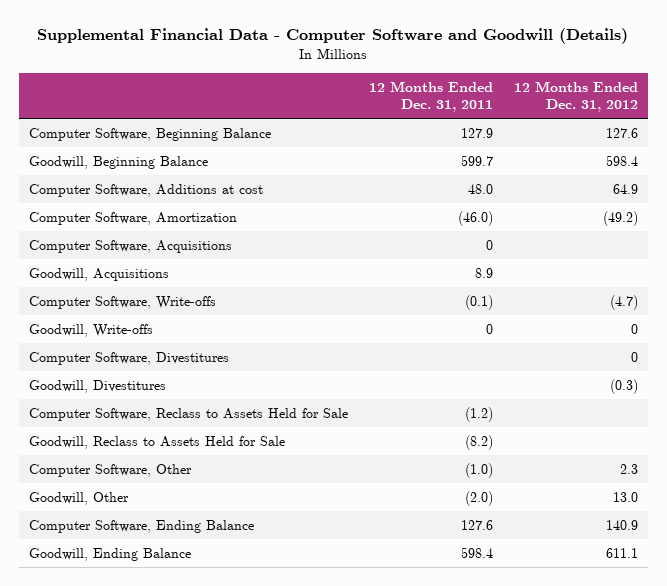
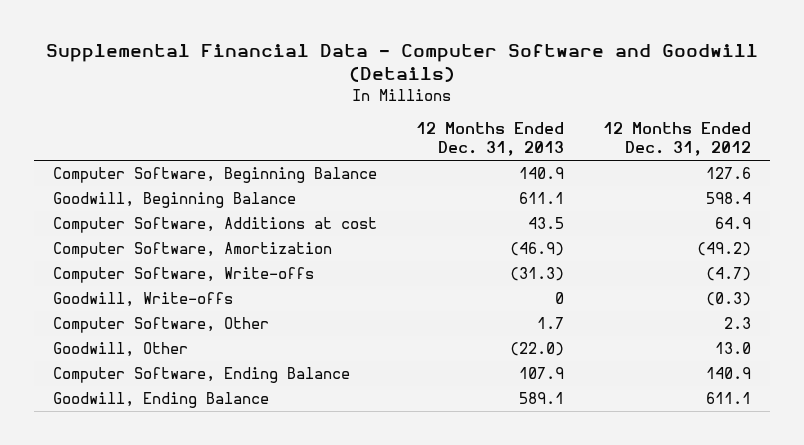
[368,80,493,113] 12 Months Ended Dec. 31, 2011 -> none
none -> [416,121,565,157] 12 Months Ended Dec. 31, 2013
[29,239,233,253] Computer Software, Acquisitions -> none
[29,267,170,281] Goodwill, Acquisitions -> none
[29,351,230,365] Computer Software, Divestitures -> none
[29,379,167,393] Goodwill, Divestitures -> none
[29,407,349,421] Computer Software, Reclass to Assets Held for Sale -> none
[29,435,286,449] Goodwill, Reclass to Assets Held for Sale -> none
[630,323,638,334] 0 -> [705,292,751,307] (0.3)

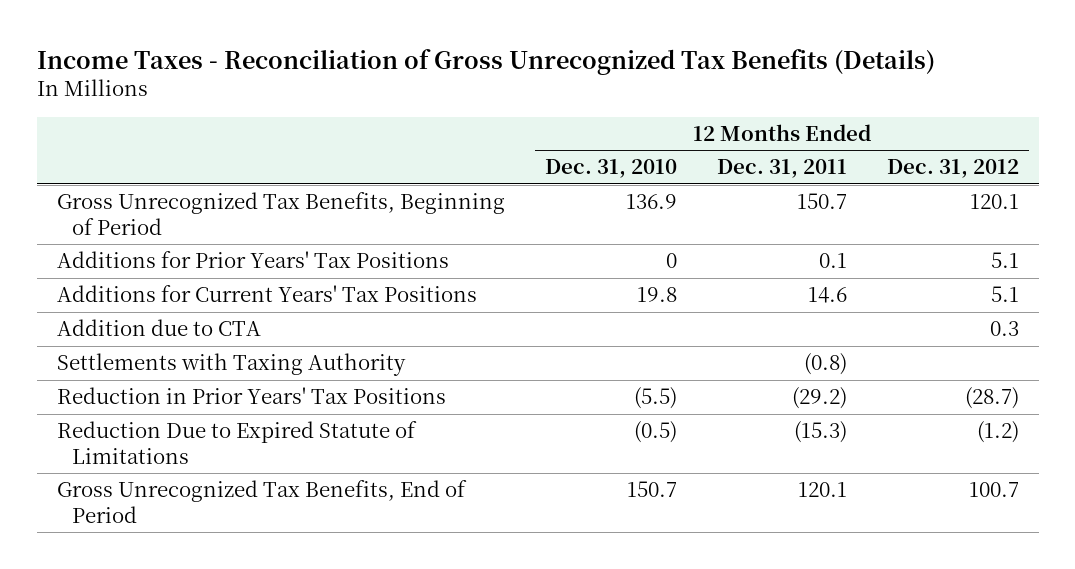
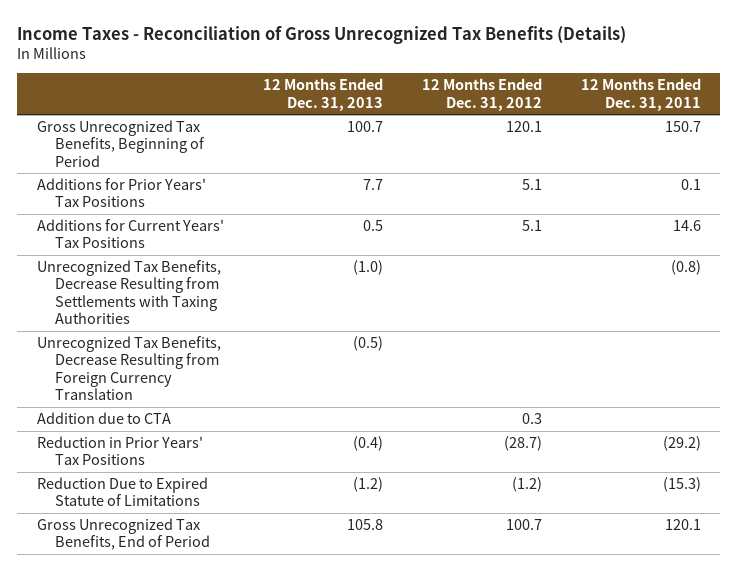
[544,159,677,179] Dec. 31, 2010 -> none
none -> [262,78,383,111] 12 Months Ended Dec. 31, 2013
none -> [36,259,221,325] Unrecognized Tax Benefits, Decrease Resulting from Settlements with Taxing Authorities
none -> [36,335,221,401] Unrecognized Tax Benefits, Decrease Resulting from Foreign Currency Translation
[56,353,406,377] Settlements with Taxing Authority -> none

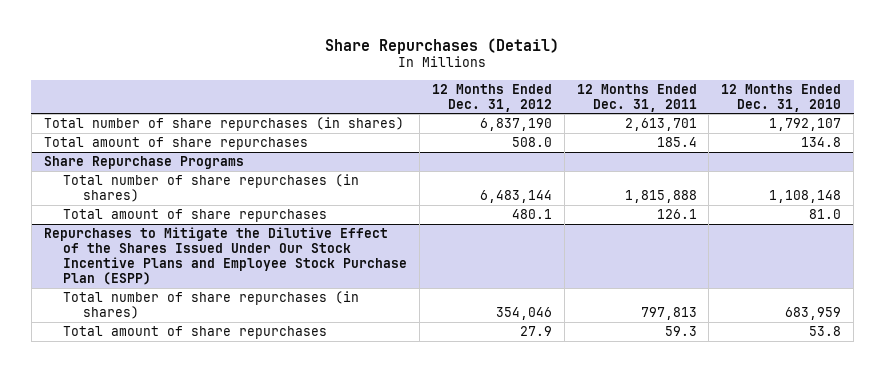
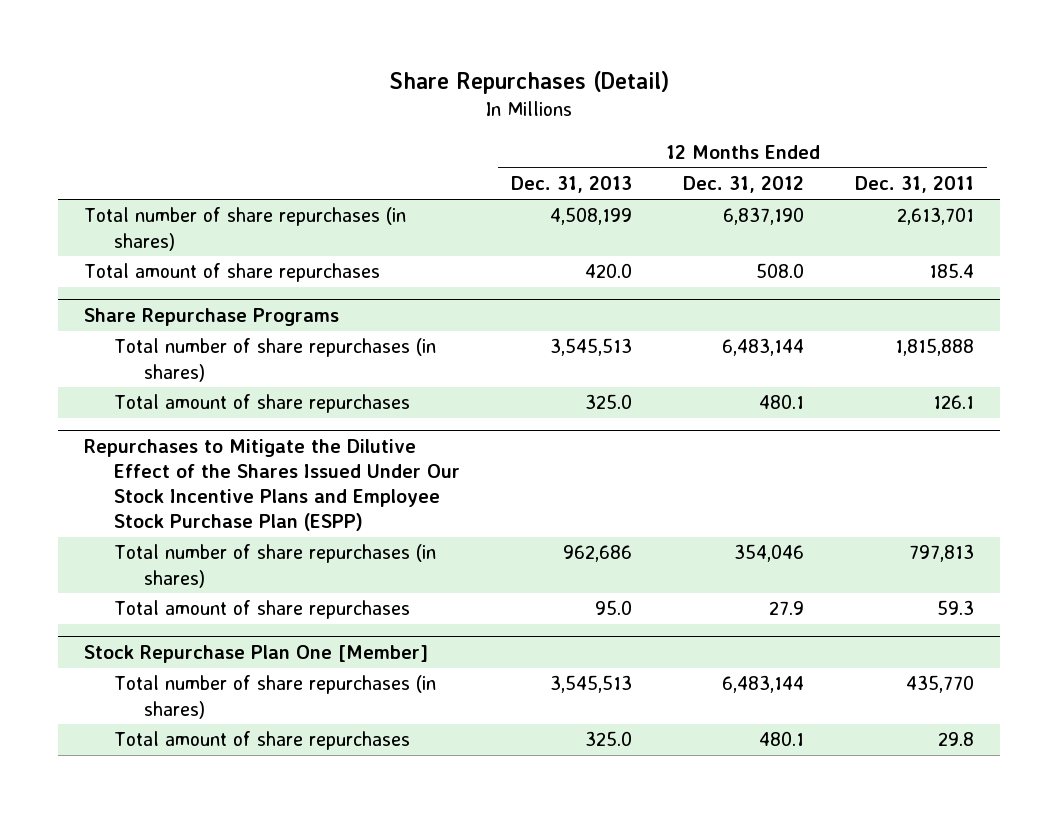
[721,83,842,112] 12 Months Ended Dec. 31, 2010 -> none
none -> [511,176,633,194] Dec. 31, 2013
none -> [84,645,429,664] Stock Repurchase Plan One [Member]
none -> [113,675,436,719] Total number of share repurchases (in shares)
none -> [113,731,410,751] Total amount of share repurchases

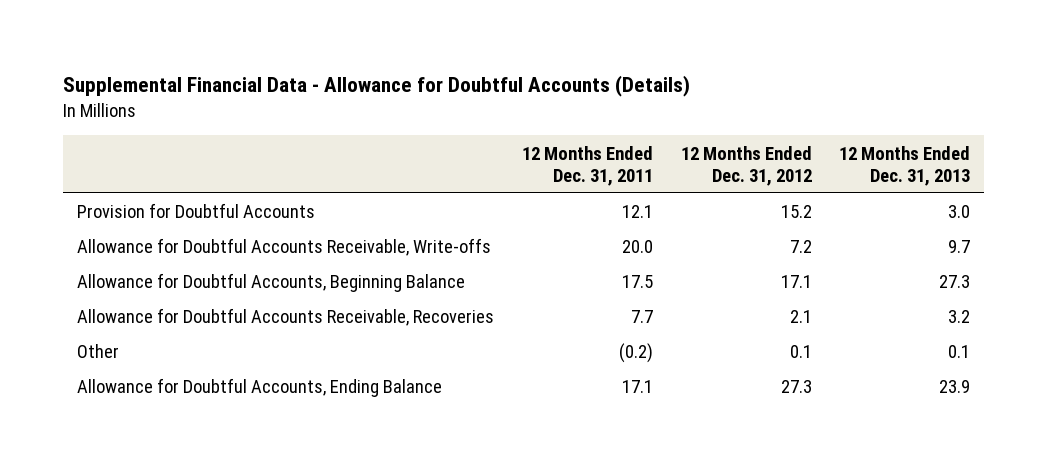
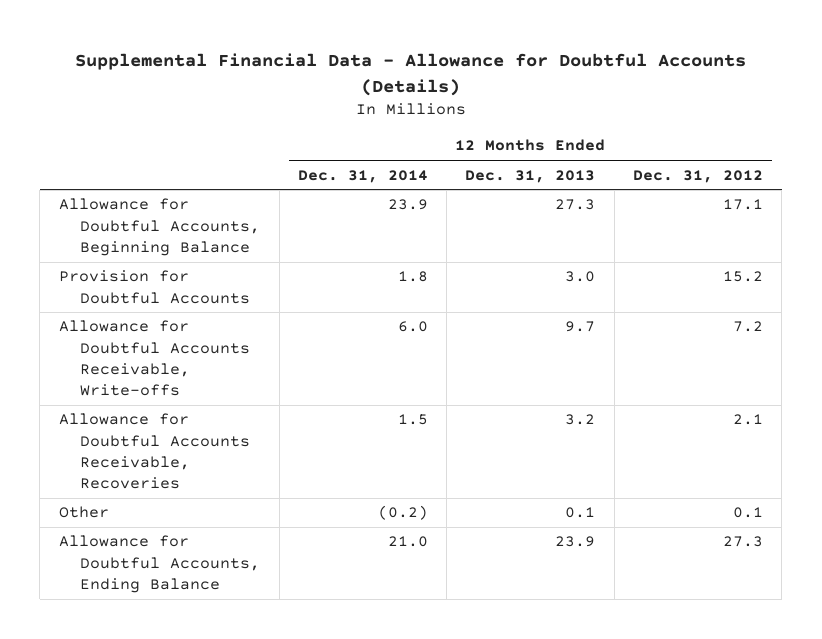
[522,145,654,186] 12 Months Ended Dec. 31, 2011 -> none
none -> [297,169,428,183] Dec. 31, 2014
[77,273,466,293] Allowance for Doubtful Accounts, Beginning Balance -> [58,198,261,257] Allowance for Doubtful Accounts, Beginning Balance

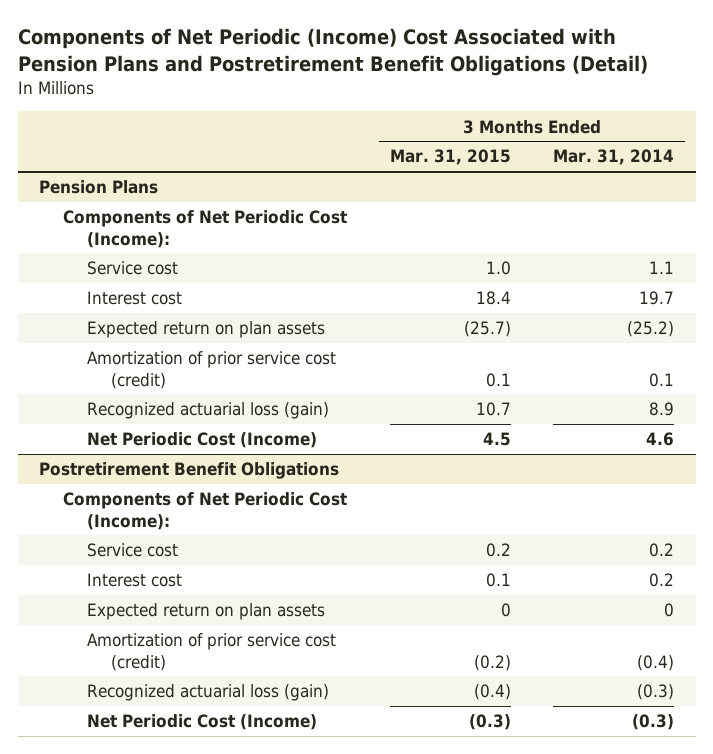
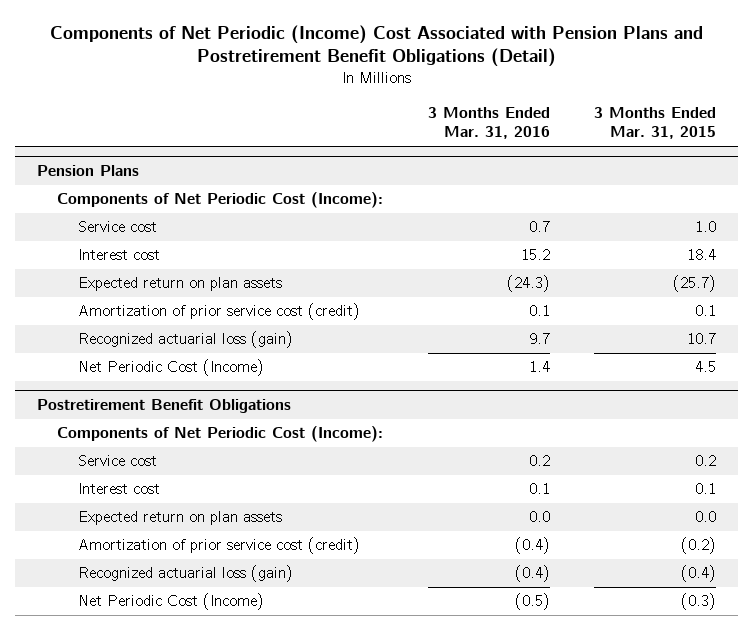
[553,149,675,166] Mar. 31, 2014 -> none
none -> [427,106,550,140] 3 Months Ended Mar. 31, 2016
[500,603,511,618] 0 -> [695,511,717,523] 0.0

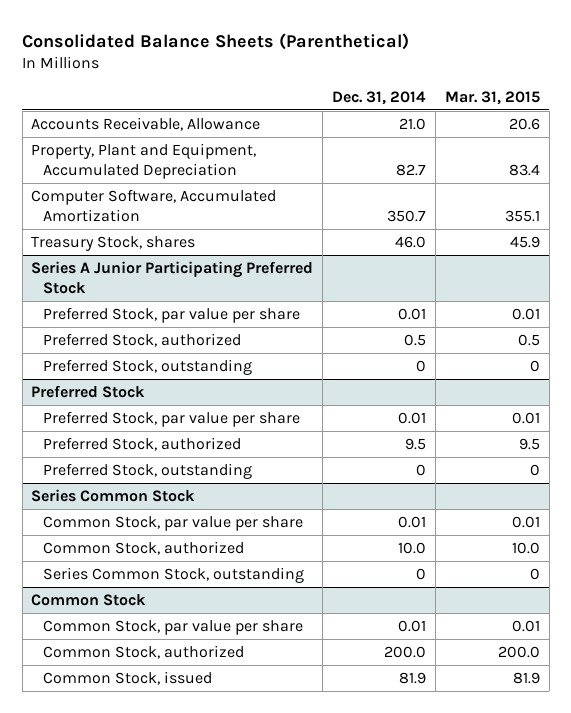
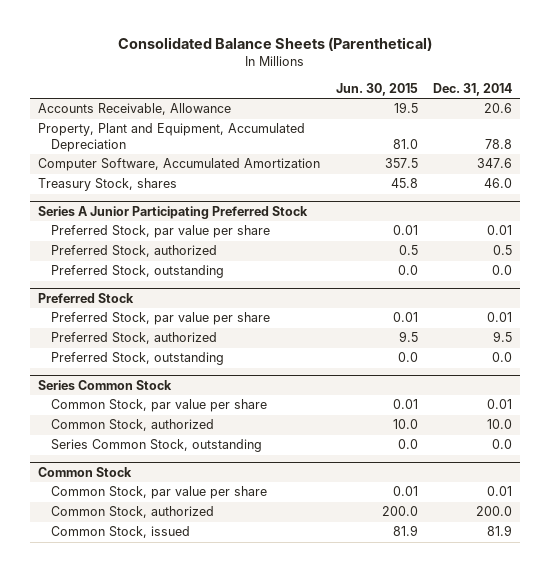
[444,90,540,105] Mar. 31, 2015 -> none
none -> [335,82,418,96] Jun. 30, 2015
[399,117,427,130] 21.0 -> [484,103,513,114] 20.6
[396,164,427,177] 82.7 -> [485,139,513,150] 78.8
[387,210,427,223] 350.7 -> [477,158,513,169] 347.6
[416,359,427,372] 0 -> [492,265,513,276] 0.0
[416,463,427,476] 0 -> [492,352,513,363] 0.0
[416,567,427,580] 0 -> [492,439,513,450] 0.0

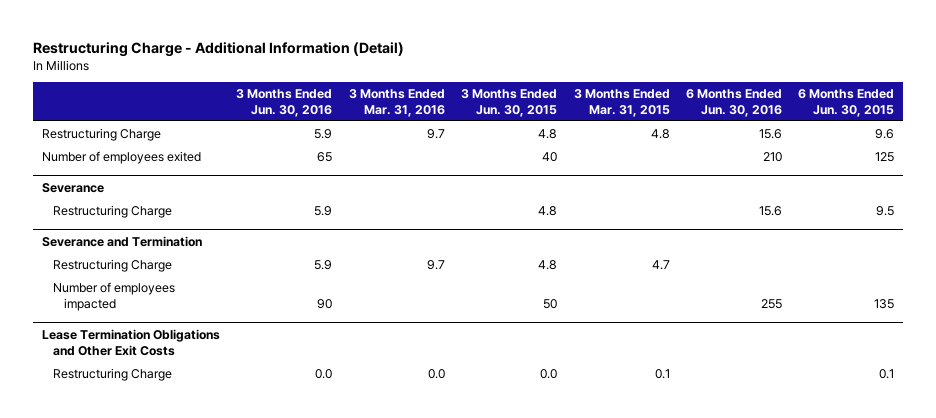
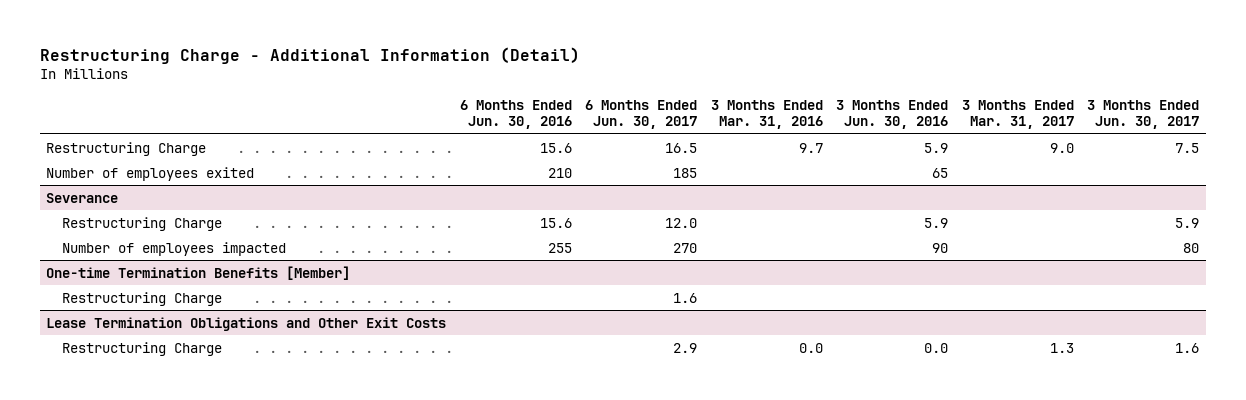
[461,88,558,117] 3 Months Ended Jun. 30, 2015 -> none
[573,88,670,117] 3 Months Ended Mar. 31, 2015 -> none
[798,88,895,117] 6 Months Ended Jun. 30, 2015 -> none
none -> [585,99,698,129] 6 Months Ended Jun. 30, 2017
none -> [961,99,1074,129] 3 Months Ended Mar. 31, 2017
none -> [1087,99,1200,129] 3 Months Ended Jun. 30, 2017
[41,235,202,247] Severance and Termination -> none
[52,258,172,272] Restructuring Charge -> none
none -> [46,265,351,280] One-time Termination Benefits [Member]
none -> [62,291,223,306] Restructuring Charge

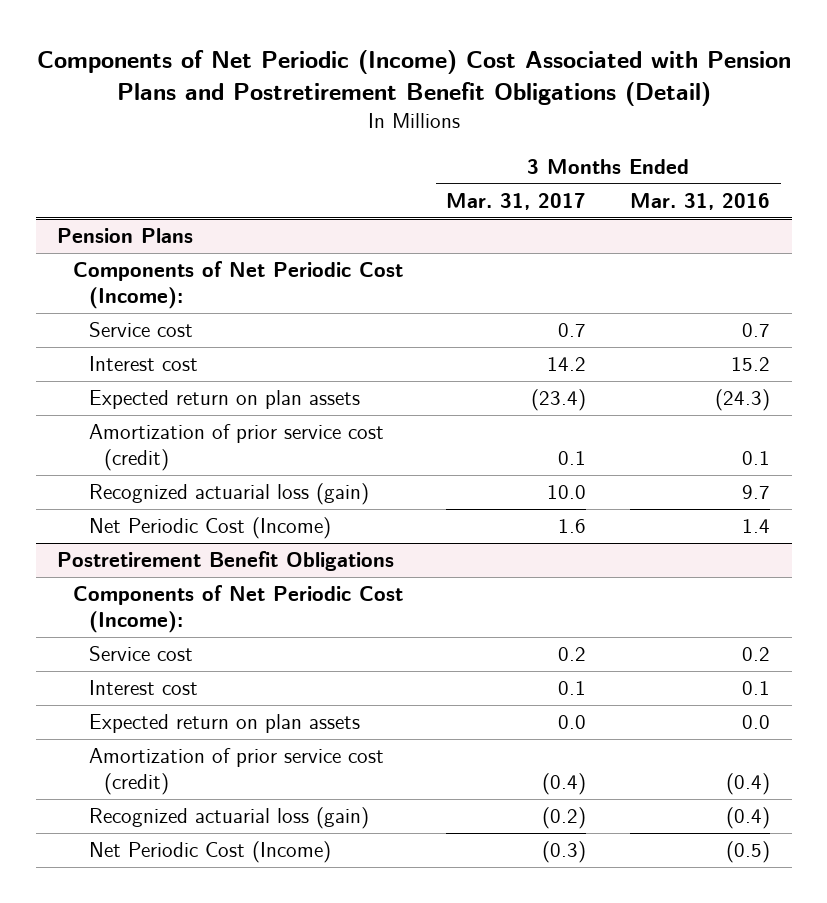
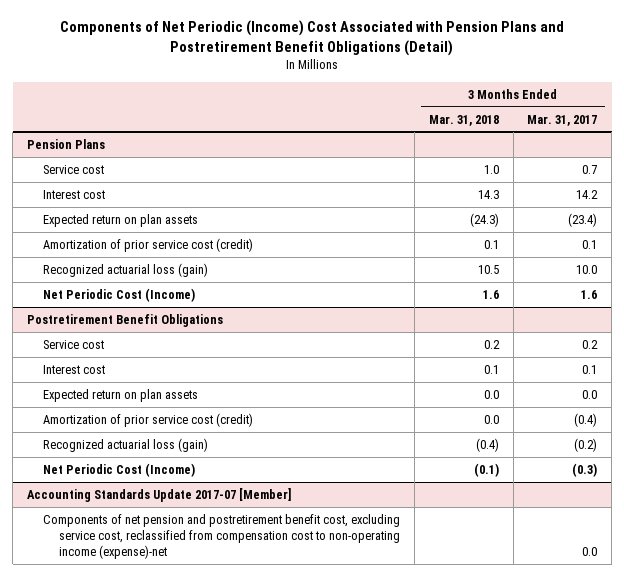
[629,192,770,210] Mar. 31, 2016 -> none
none -> [428,114,499,126] Mar. 31, 2018
[73,261,404,310] Components of Net Periodic Cost (Income): -> none
[73,585,404,634] Components of Net Periodic Cost (Income): -> none
none -> [26,487,291,502] Accounting Standards Update 2017-07 [Member]
none -> [42,513,400,560] Components of net pension and postretirement benefit cost, excluding service cost, reclassified from compensation cost to non-operating income (expense)-net

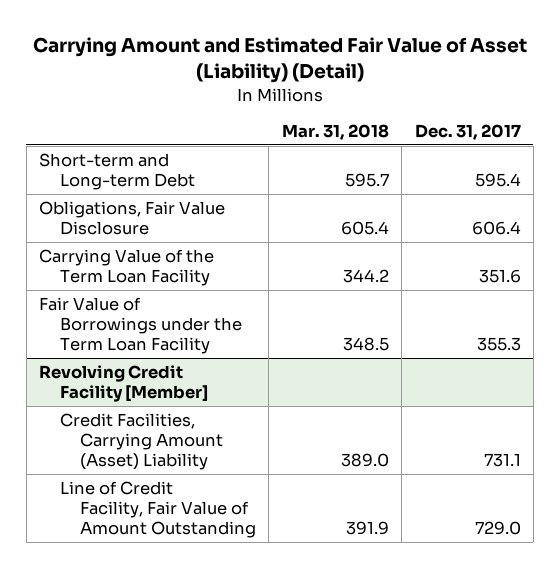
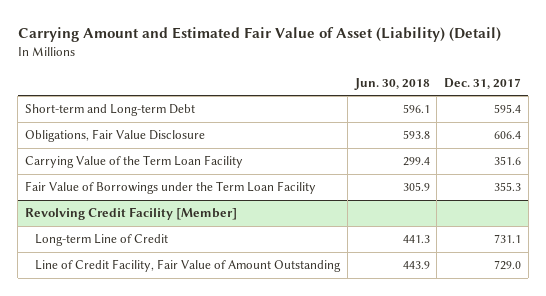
[281,124,389,141] Mar. 31, 2018 -> none
none -> [353,77,430,90] Jun. 30, 2018
[59,412,224,471] Credit Facilities, Carrying Amount (Asset) Liability -> [35,234,169,247] Long-term Line of Credit

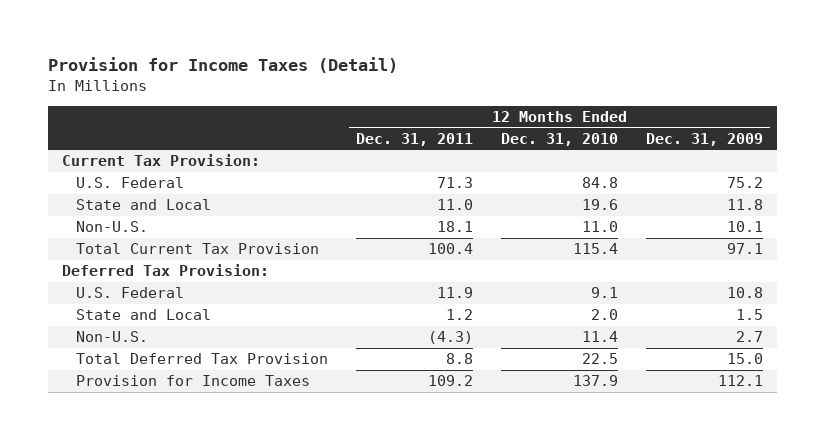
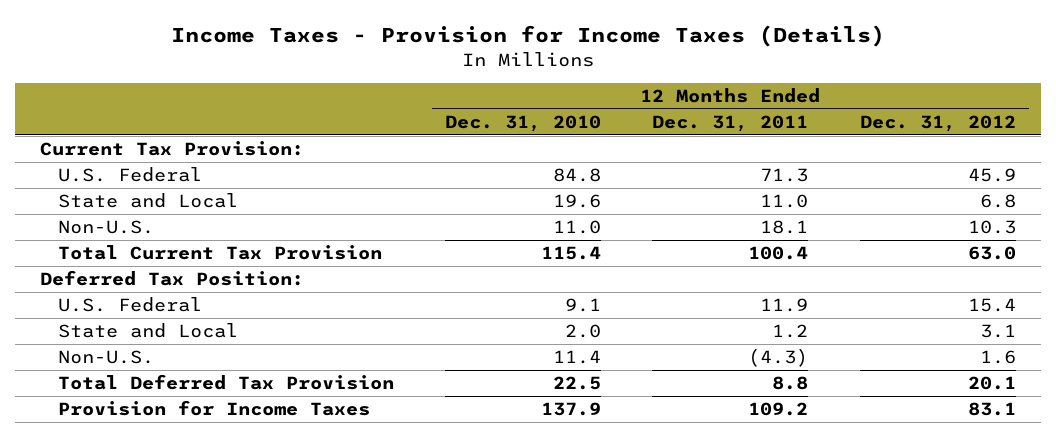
[47,56,398,73] Provision for Income Taxes (Detail) -> [170,24,885,47] Income Taxes - Provision for Income Taxes (Details)
[645,132,763,146] Dec. 31, 2009 -> none
none -> [859,114,1016,132] Dec. 31, 2012
[61,264,269,277] Deferred Tax Provision: -> [40,270,305,287] Deferred Tax Position:

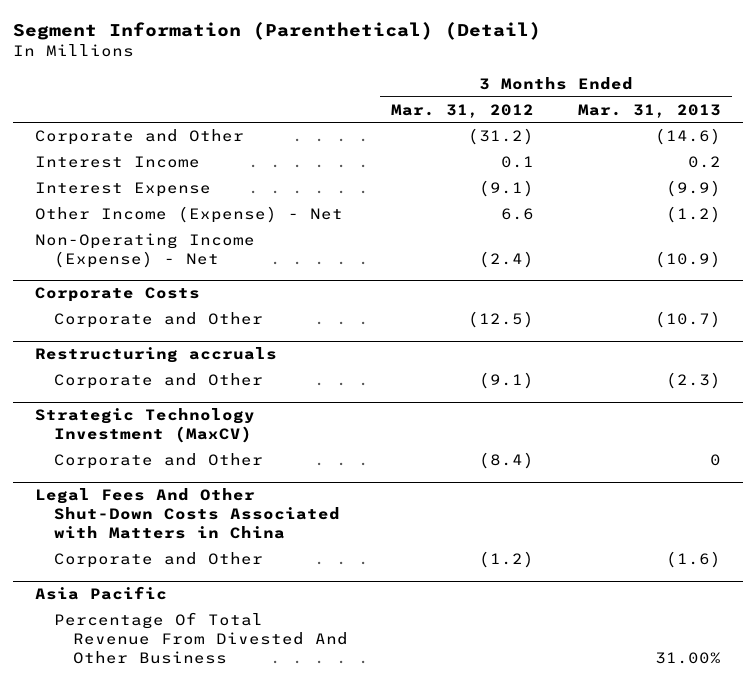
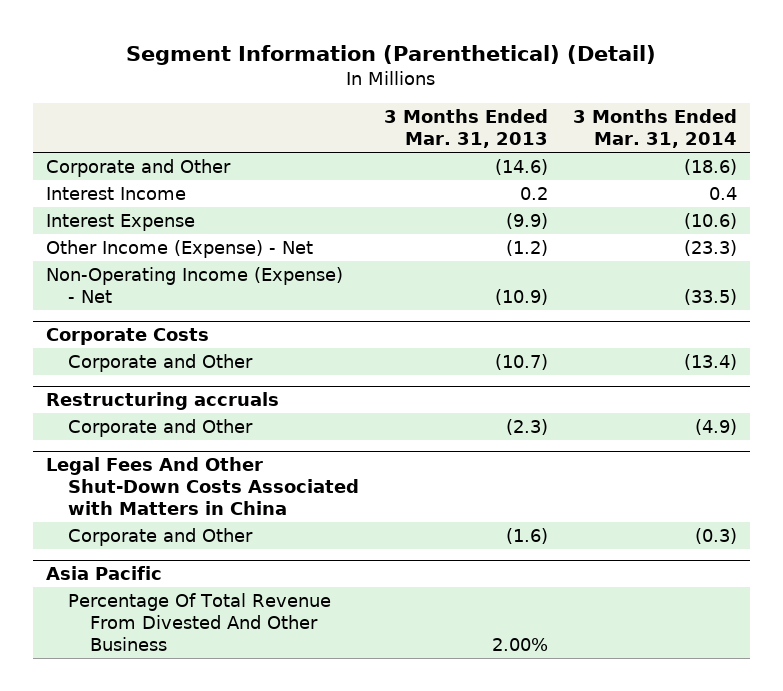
[391,103,535,118] Mar. 31, 2012 -> none
none -> [573,109,738,149] 3 Months Ended Mar. 31, 2014
[34,408,255,444] Strategic Technology Investment (MaxCV) -> none
[53,453,263,470] Corporate and Other -> none
[654,651,721,664] 31.00% -> [492,638,549,652] 2.00%

